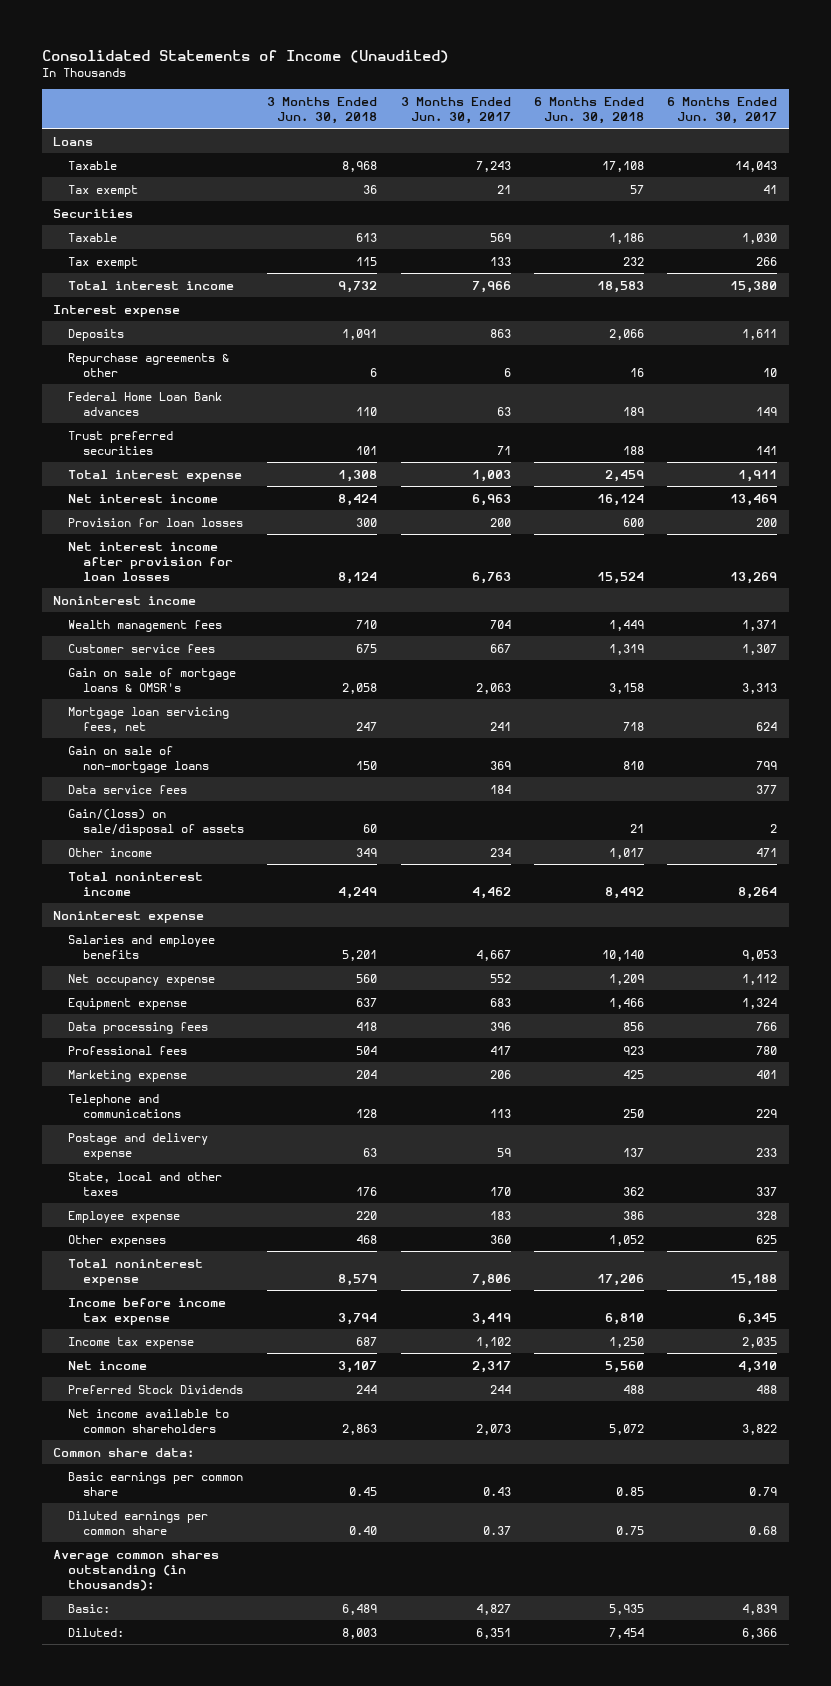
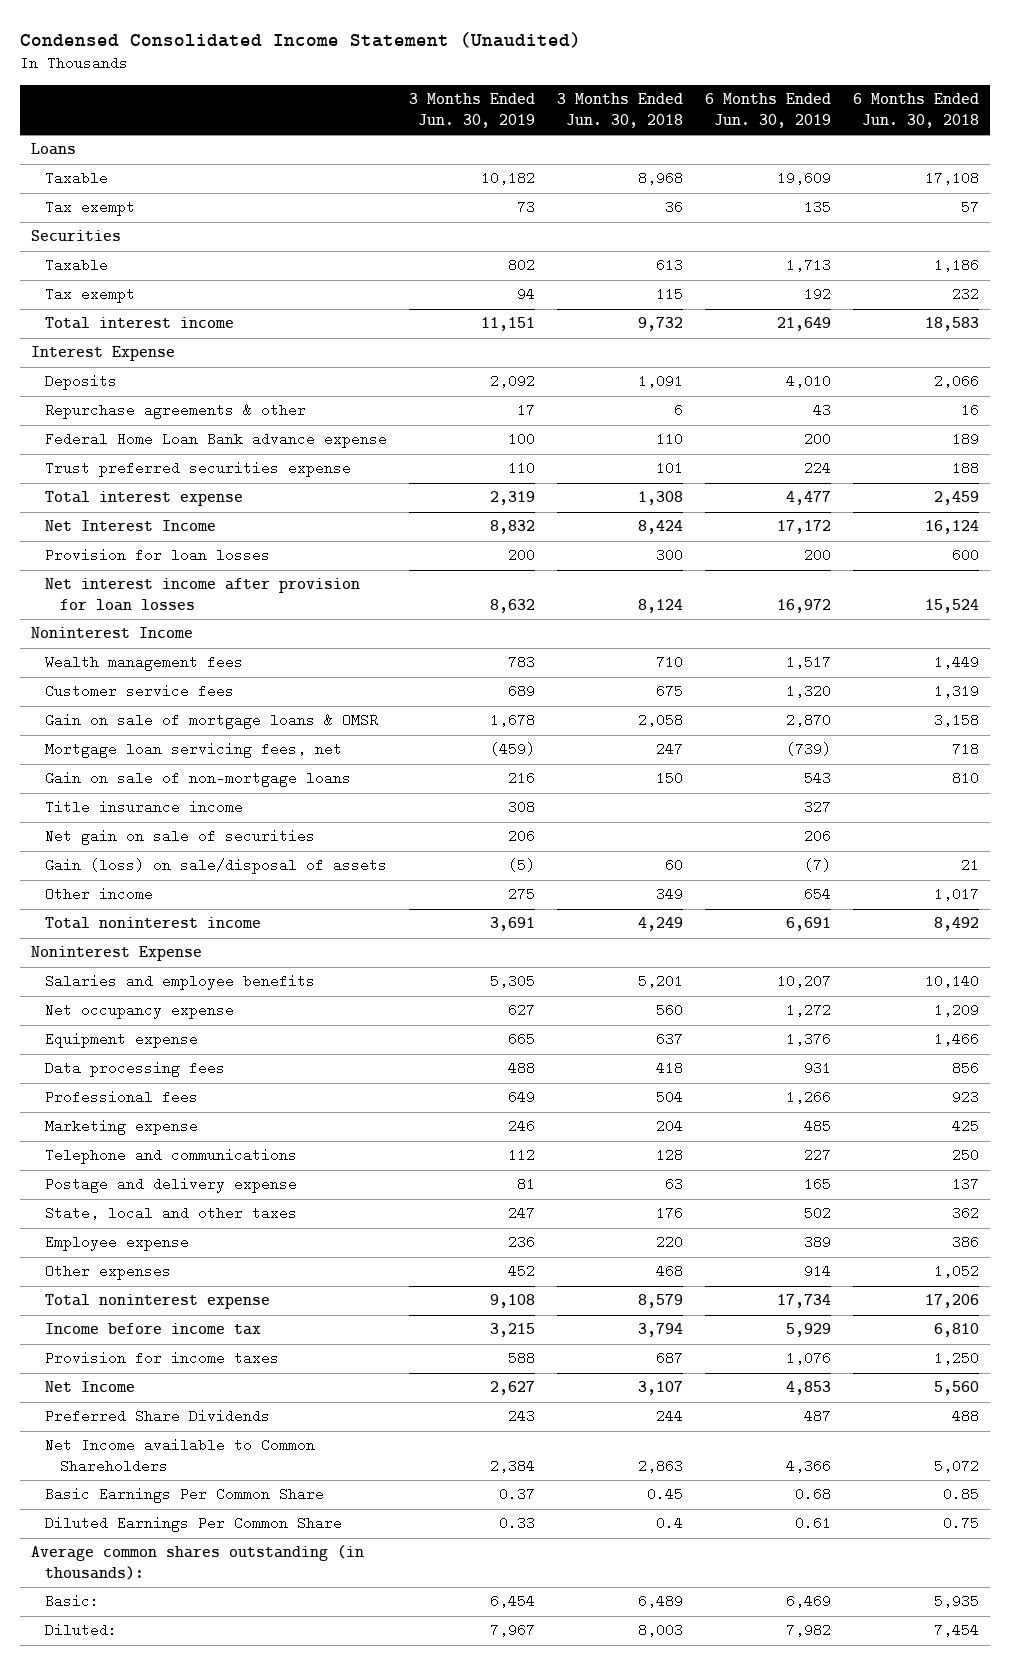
[41,49,449,63] Consolidated Statements of Income (Unaudited) -> [19,31,581,48] Condensed Consolidated Income Statement (Unaudited)
[400,96,511,125] 3 Months Ended Jun. 30, 2017 -> none
[667,96,778,125] 6 Months Ended Jun. 30, 2017 -> none
none -> [409,93,536,129] 3 Months Ended Jun. 30, 2019
none -> [705,93,832,129] 6 Months Ended Jun. 30, 2019
[53,304,181,317] Interest expense -> [30,346,175,362] Interest Expense
[68,391,223,416] Federal Home Loan Bank advances -> [45,432,388,449] Federal Home Loan Bank advance expense
[68,430,174,455] Trust preferred securities -> [45,461,352,478] Trust preferred securities expense
[68,493,219,503] Net interest income -> [45,520,217,532] Net Interest Income
[53,595,197,605] Noninterest income -> [30,627,193,639] Noninterest Income
[68,667,237,692] Gain on sale of mortgage loans & OMSR's -> [45,713,379,730] Gain on sale of mortgage loans & OMSR
[68,784,188,794] Data service fees -> none
none -> [45,800,244,815] Title insurance income
none -> [45,829,316,846] Net gain on sale of securities
[68,808,245,836] Gain/(loss) on sale/disposal of assets -> [45,858,388,875] Gain (loss) on sale/disposal of assets
[53,910,205,923] Noninterest expense -> [30,946,202,962] Noninterest Expense
[53,1447,195,1457] Common share data: -> none
[68,1297,227,1325] Income before income tax expense -> [45,1323,262,1336] Income before income tax
[68,1336,195,1349] Income tax expense -> [45,1351,280,1366] Provision for income taxes
[68,1360,148,1370] Net income -> [45,1381,136,1393] Net Income
[68,1384,244,1394] Preferred Stock Dividends -> [45,1409,271,1424] Preferred Share Dividends
[68,1408,230,1433] Net income available to common shareholders -> [45,1438,316,1474] Net Income available to Common Shareholders
[68,1471,244,1496] Basic earnings per common share -> [45,1487,325,1504] Basic Earnings Per Common Share
[68,1510,209,1535] Diluted earnings per common share -> [45,1516,343,1533] Diluted Earnings Per Common Share
[349,1525,378,1535] 0.40 -> [656,1516,684,1531] 0.4

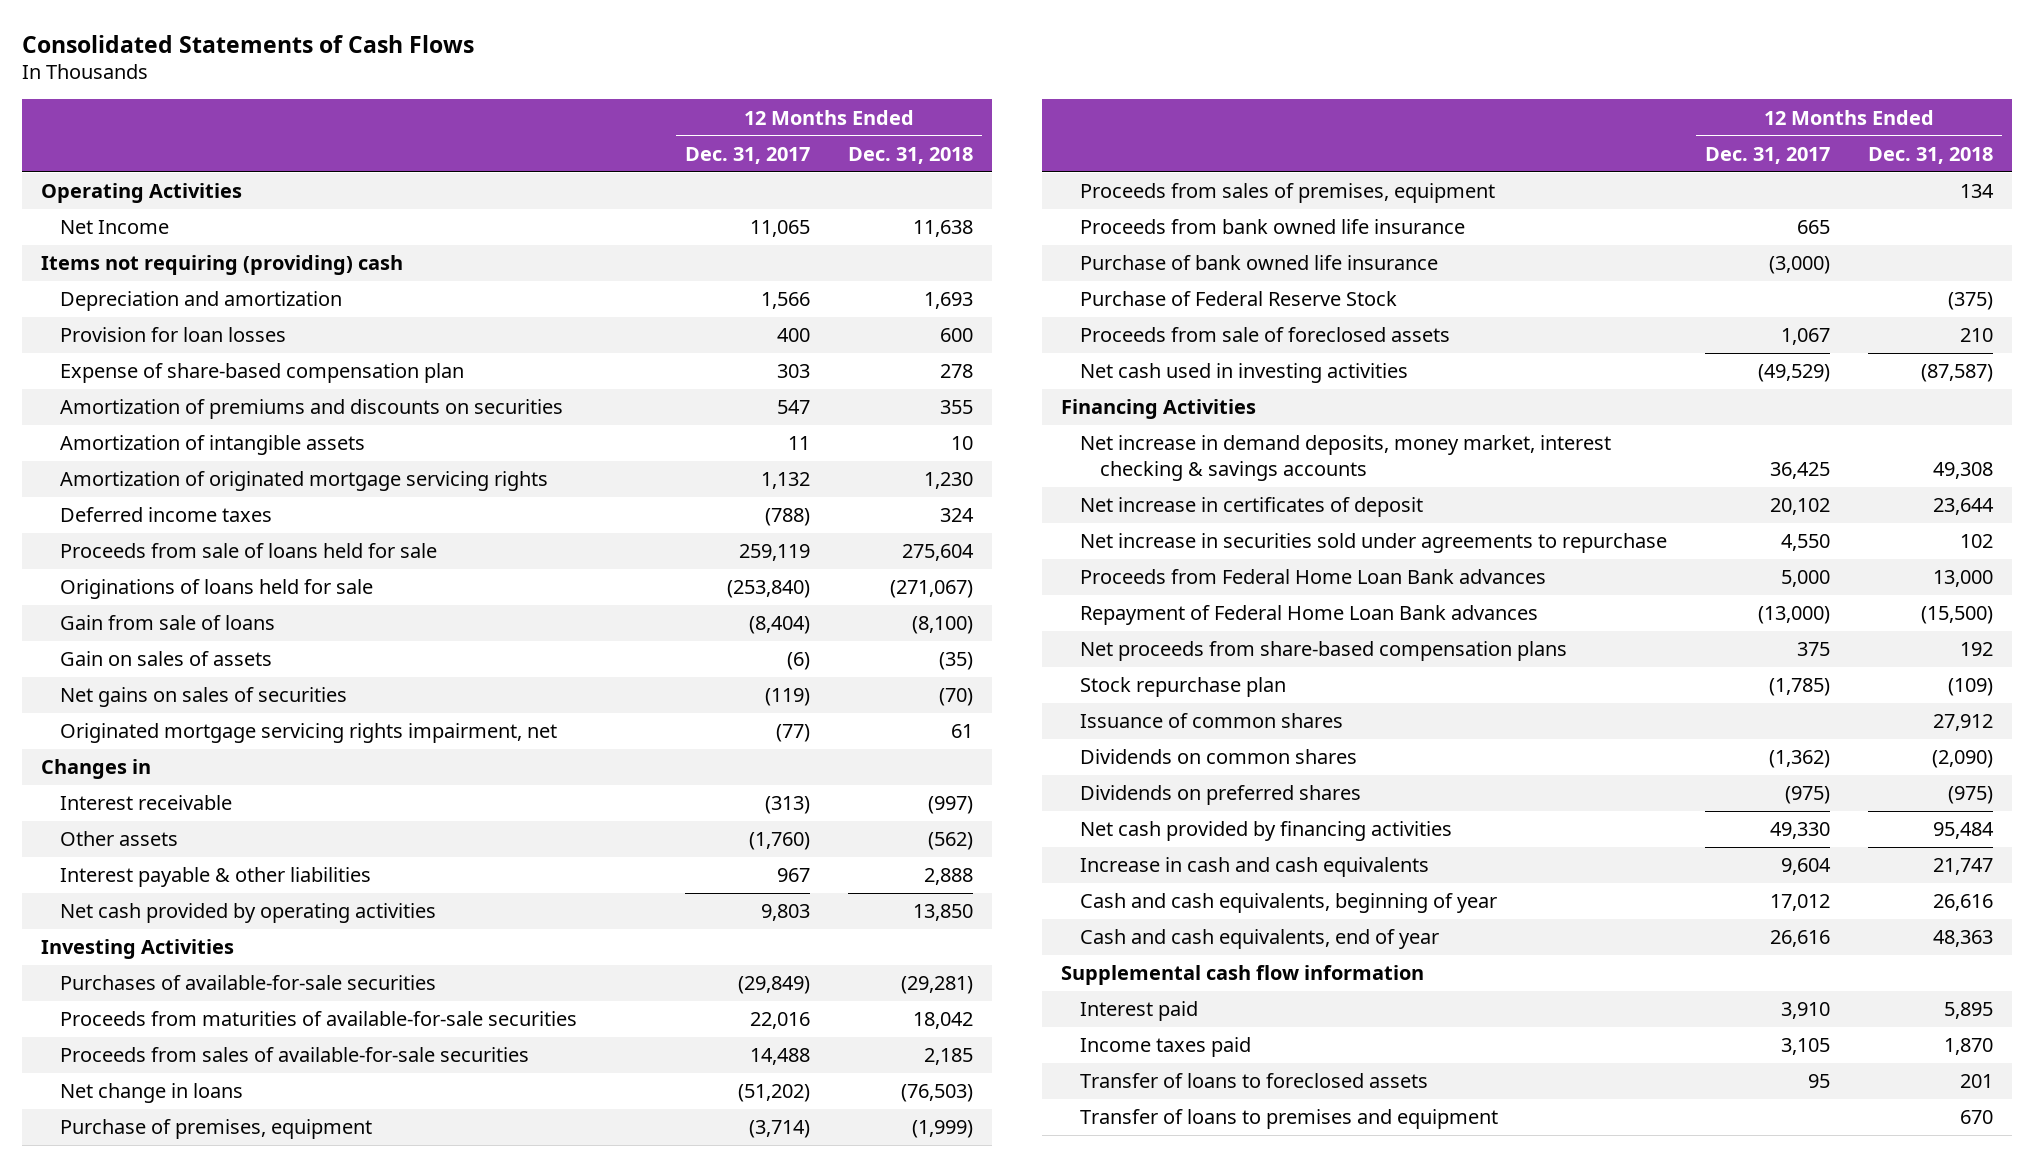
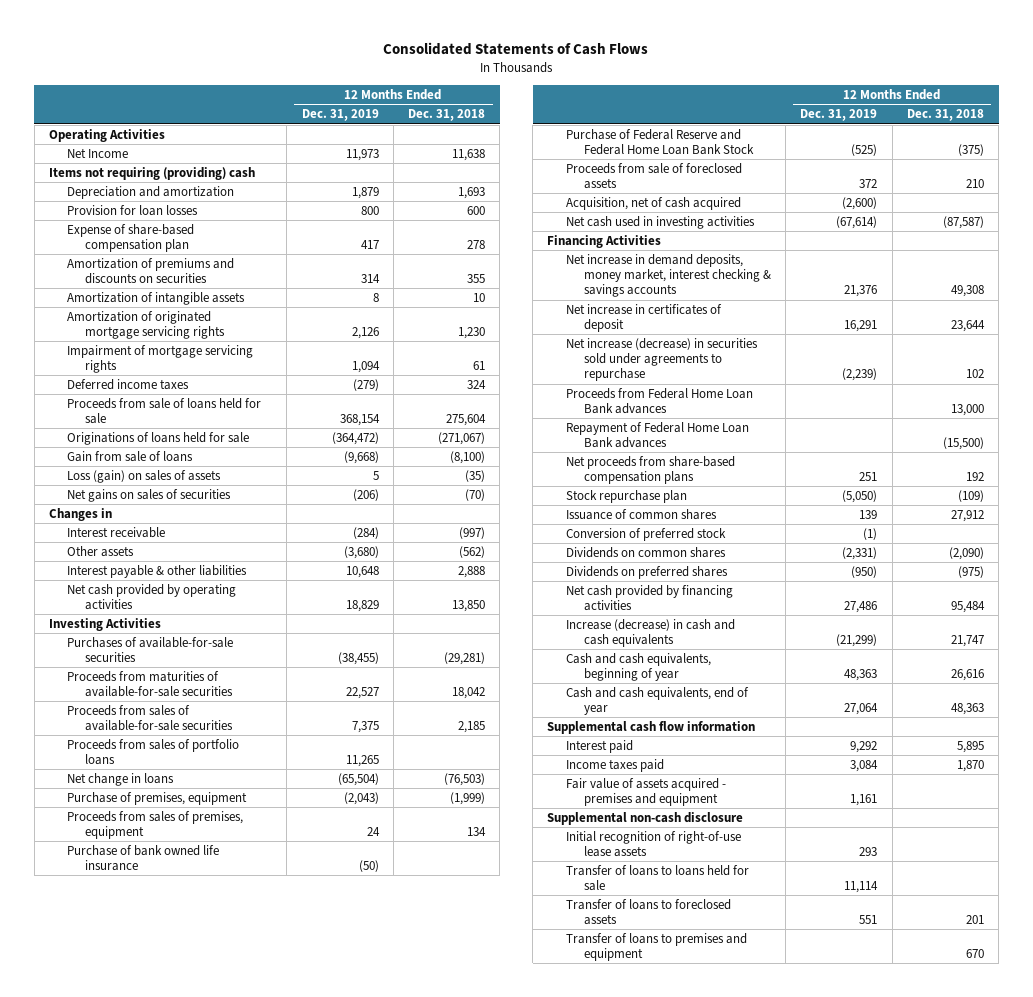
[685,146,811,164] Dec. 31, 2017 -> none
none -> [301,109,379,122] Dec. 31, 2019
none -> [66,344,253,374] Impairment of mortgage servicing rights
[60,651,273,667] Gain on sales of assets -> [66,469,221,483] Loss (gain) on sales of assets
[60,723,558,744] Originated mortgage servicing rights impairment, net -> none
none -> [66,738,239,766] Proceeds from sales of portfolio loans
[1080,219,1466,235] Proceeds from bank owned life insurance -> none
[1080,291,1398,307] Purchase of Federal Reserve Stock -> [565,128,754,156] Purchase of Federal Reserve and Federal Home Loan Bank Stock
none -> [565,196,741,210] Acquisition, net of cash acquired
[1080,533,1668,554] Net increase in securities sold under agreements to repurchase -> [565,337,758,382] Net increase (decrease) in securities sold under agreements to repurchase
none -> [565,527,726,541] Conversion of preferred stock
[1080,857,1430,878] Increase in cash and cash equivalents -> [565,618,735,648] Increase (decrease) in cash and cash equivalents
none -> [565,777,726,807] Fair value of assets acquired - premises and equipment
none -> [547,811,744,825] Supplemental non-cash disclosure
none -> [565,830,741,858] Initial recognition of right-of-use lease assets
none -> [565,864,749,892] Transfer of loans to loans held for sale

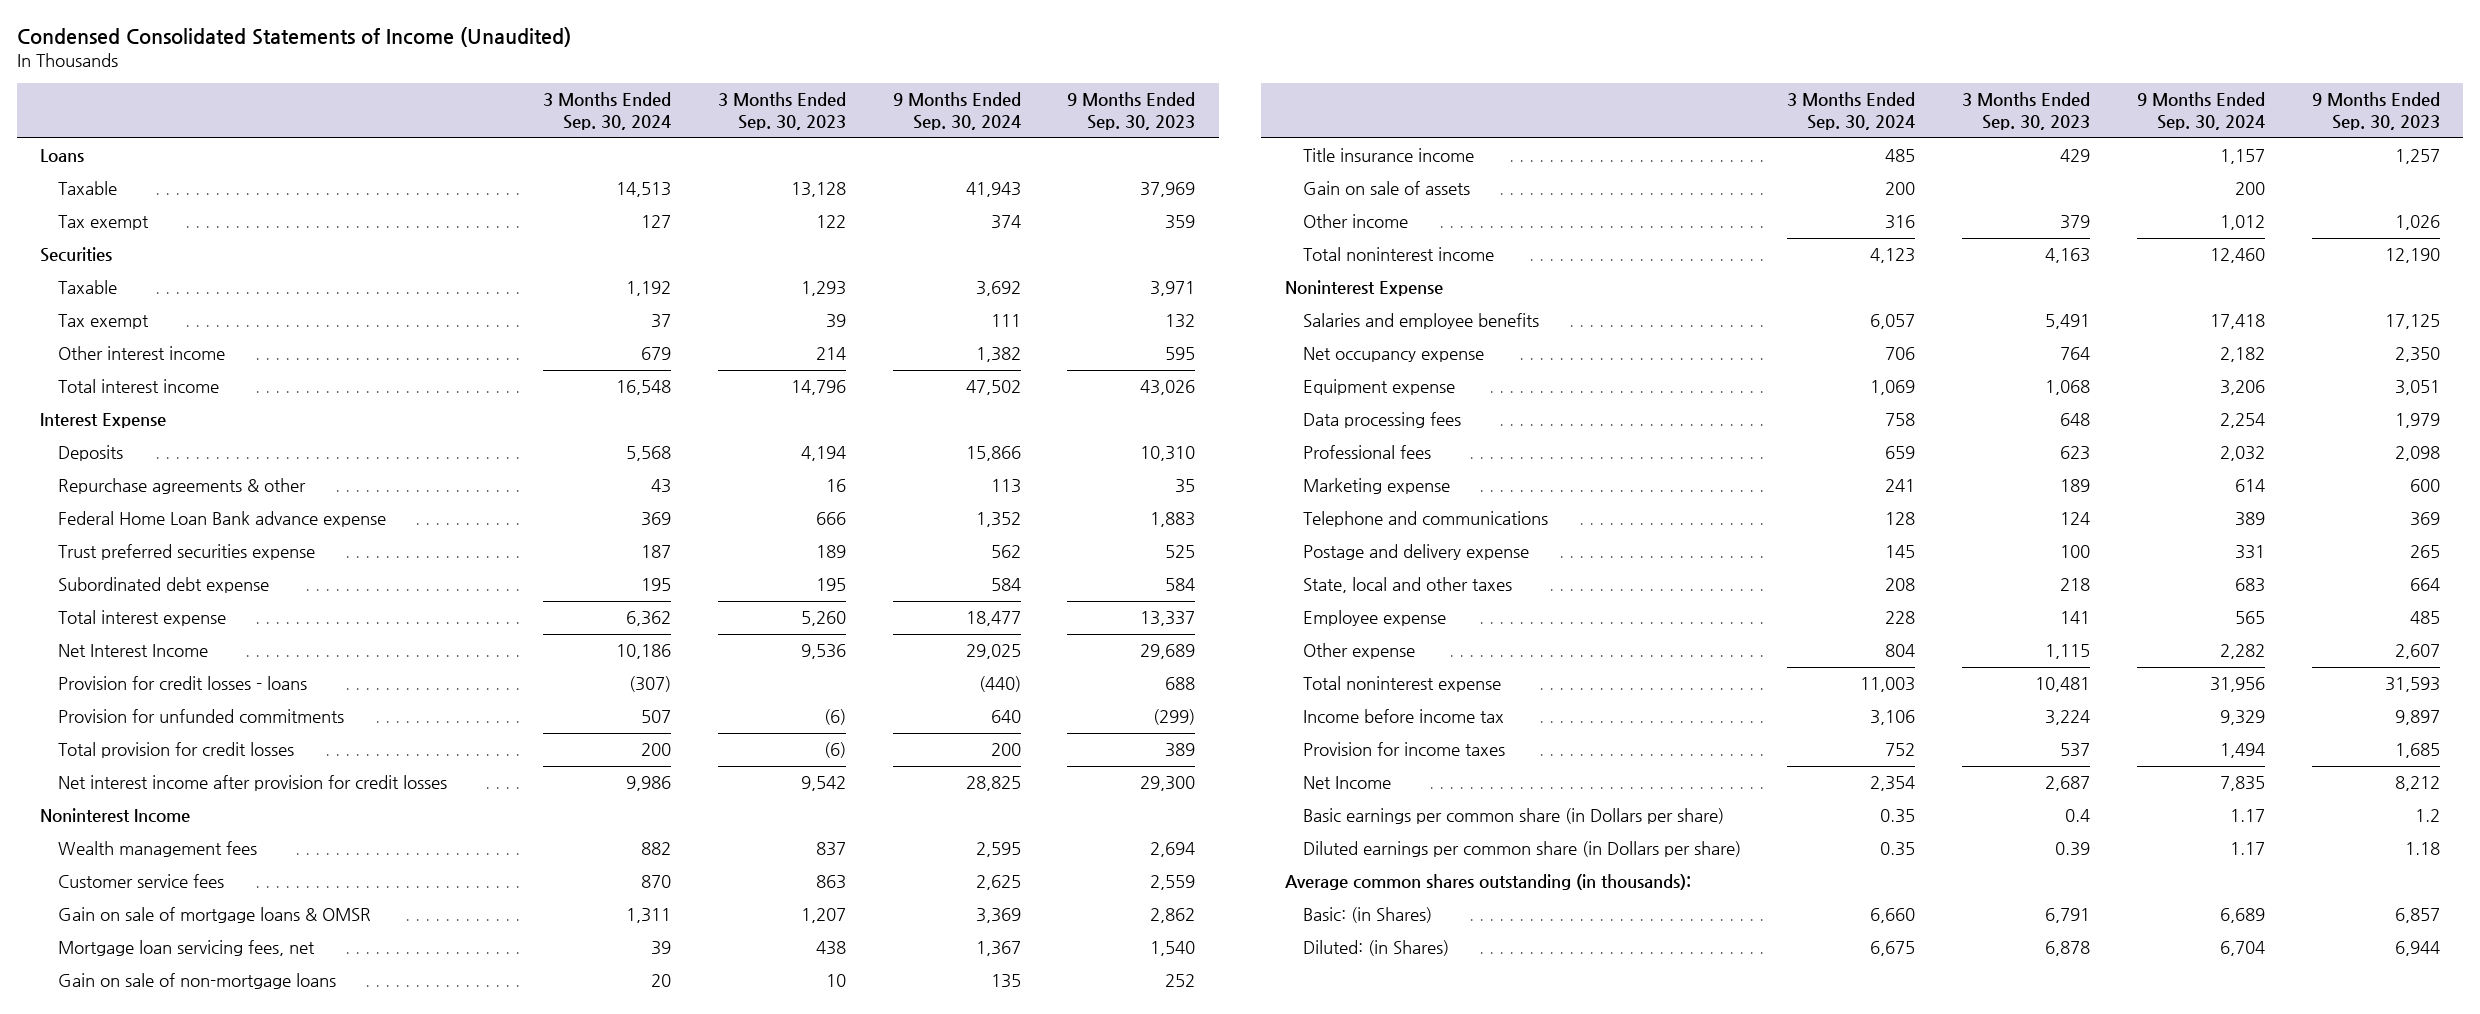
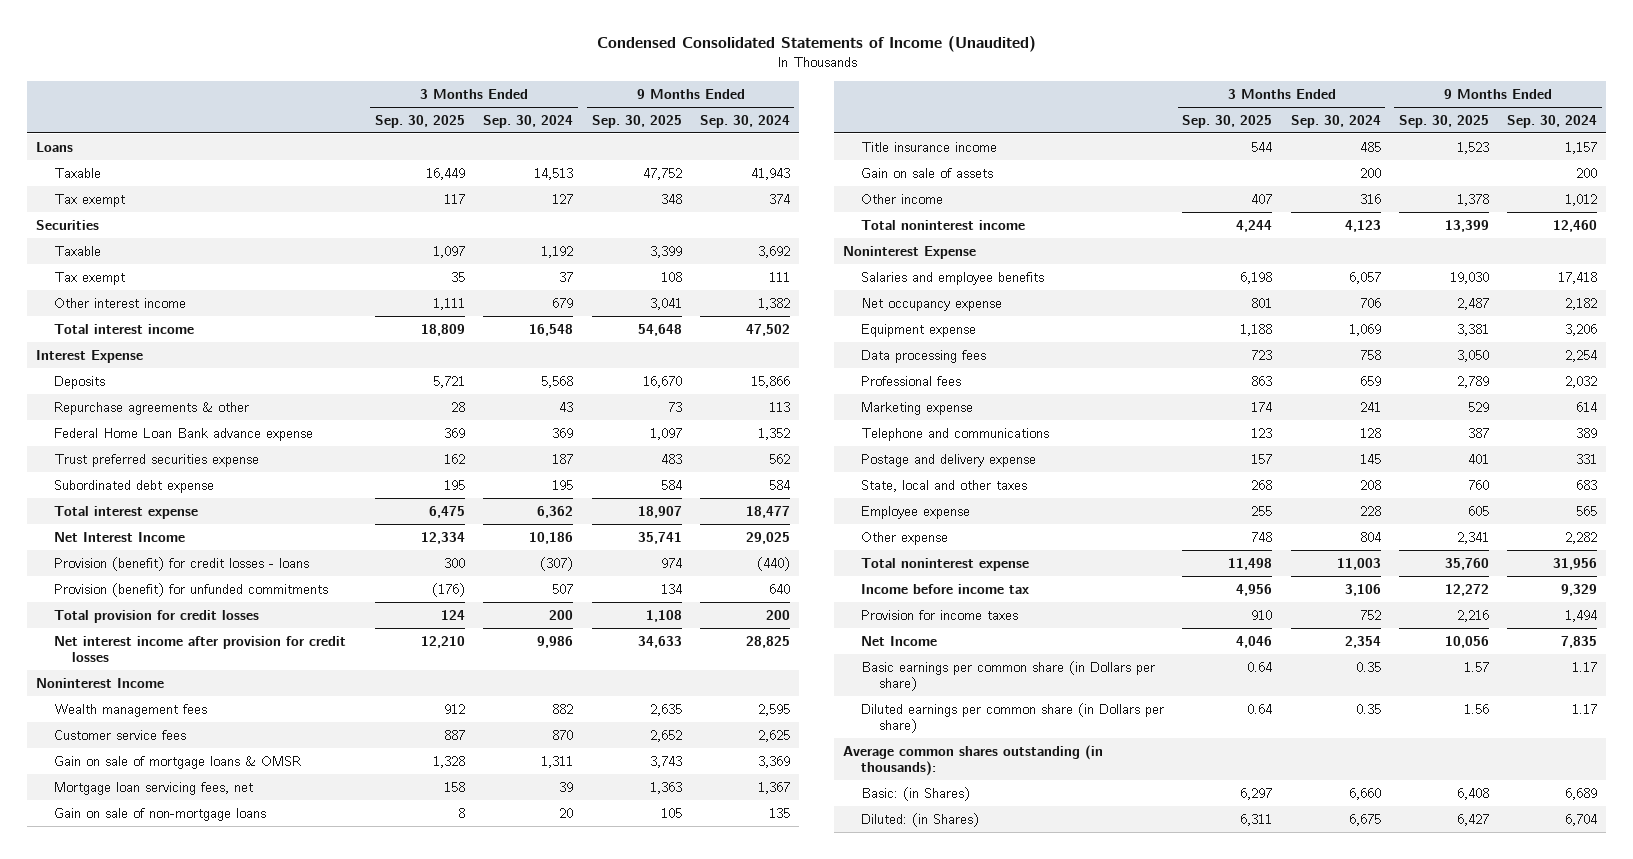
[717,92,846,131] 3 Months Ended Sep. 30, 2023 -> none
[1067,92,1196,131] 9 Months Ended Sep. 30, 2023 -> none
none -> [375,114,466,128] Sep. 30, 2025
none -> [591,114,682,128] Sep. 30, 2025
[58,676,308,691] Provision for credit losses - loans -> [53,556,309,571] Provision (benefit) for credit losses - loans
[58,709,345,724] Provision for unfunded commitments -> [53,582,328,597] Provision (benefit) for unfunded commitments

